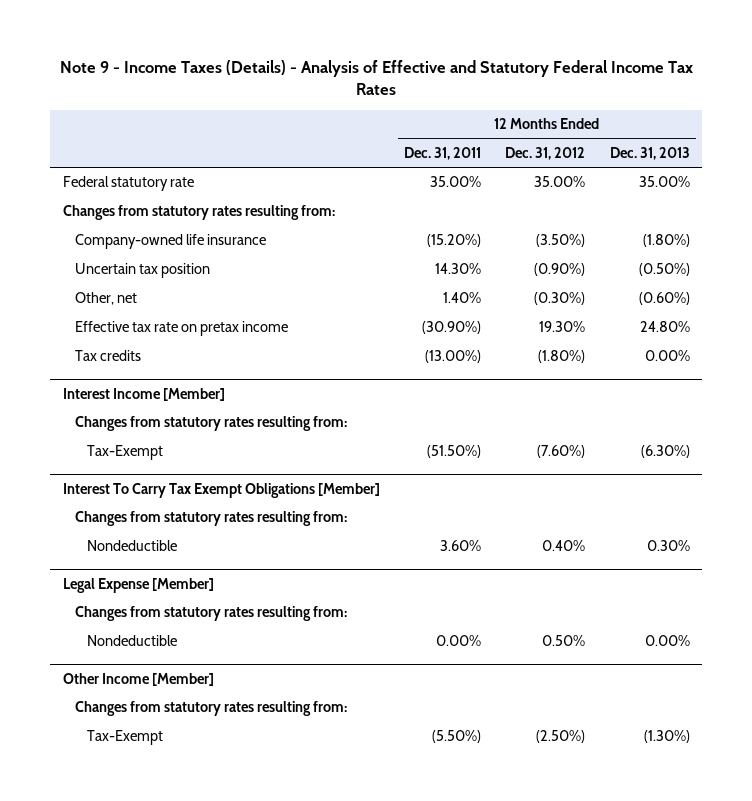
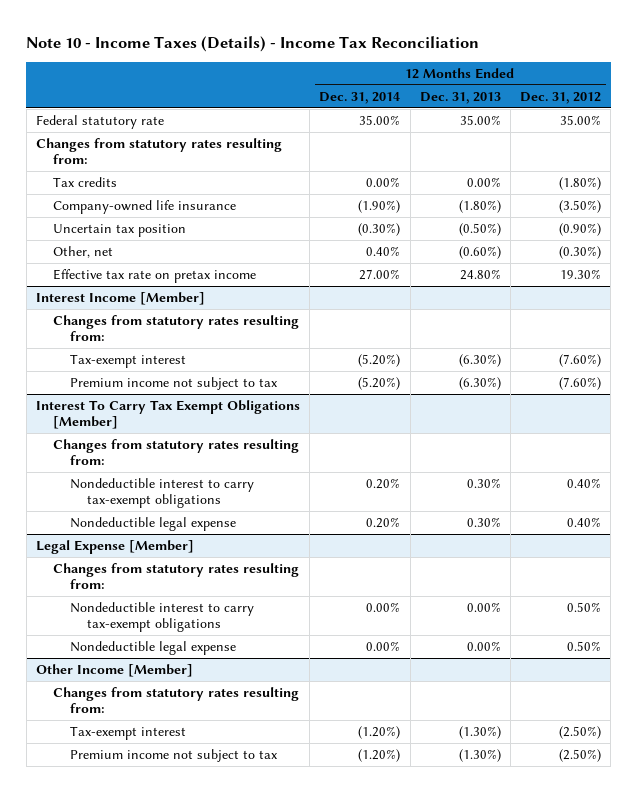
[60,59,694,96] Note 9 - Income Taxes (Details) - Analysis of Effective and Statutory Federal Income Tax Rates -> [26,36,480,53] Note 10 - Income Taxes (Details) - Income Tax Reconciliation
[403,147,481,161] Dec. 31, 2011 -> none
none -> [319,91,401,104] Dec. 31, 2014
[74,350,141,362] Tax credits -> [53,176,118,187] Tax credits
[87,445,164,461] Tax-Exempt -> [70,353,187,368] Tax-exempt interest
none -> [70,376,279,390] Premium income not subject to tax
[87,540,178,552] Nondeductible -> [70,477,255,509] Nondeductible interest to carry tax-exempt obligations
none -> [70,516,237,531] Nondeductible legal expense
[87,635,178,647] Nondeductible -> [70,601,255,633] Nondeductible interest to carry tax-exempt obligations
none -> [70,640,237,655] Nondeductible legal expense
[87,730,164,746] Tax-Exempt -> [70,725,187,740] Tax-exempt interest
none -> [70,748,279,762] Premium income not subject to tax

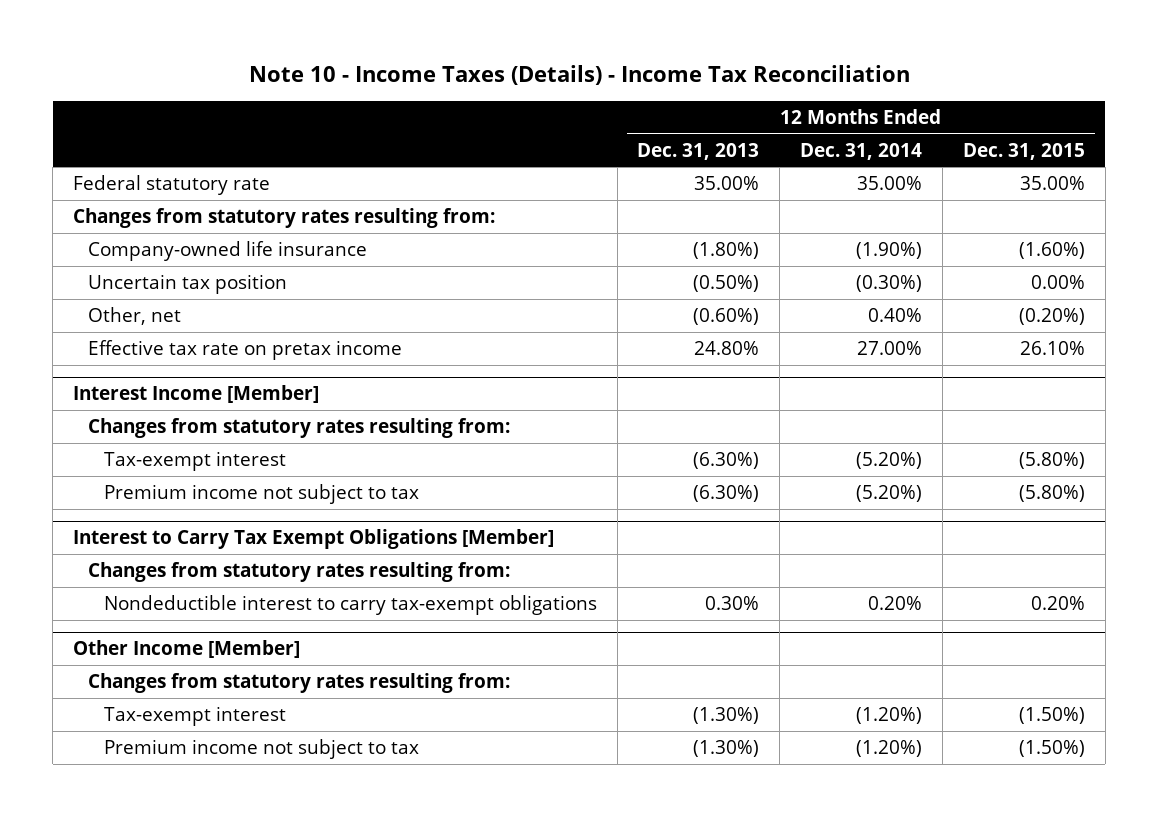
[520,91,602,104] Dec. 31, 2012 -> none
none -> [962,142,1085,160] Dec. 31, 2015
[53,176,118,187] Tax credits -> none
[36,399,301,430] Interest To Carry Tax Exempt Obligations [Member] -> [73,529,555,550] Interest to Carry Tax Exempt Obligations [Member]
[70,516,237,531] Nondeductible legal expense -> none
[36,539,195,554] Legal Expense [Member] -> none
[53,562,300,590] Changes from statutory rates resulting from: -> none
[70,601,255,633] Nondeductible interest to carry tax-exempt obligations -> none
[70,640,237,655] Nondeductible legal expense -> none

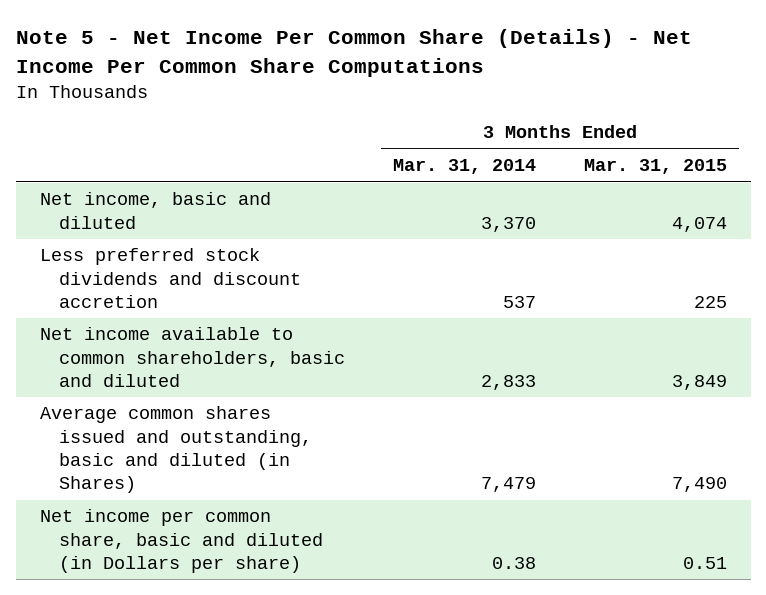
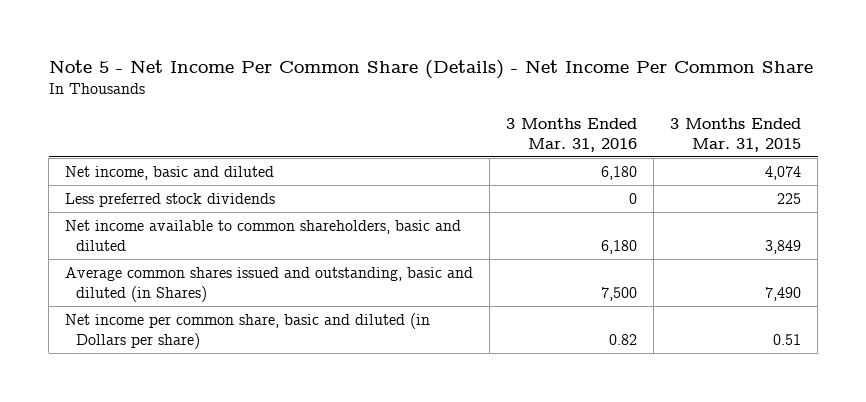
[15,29,692,77] Note 5 - Net Income Per Common Share (Details) - Net Income Per Common Share Computations -> [48,60,813,80] Note 5 - Net Income Per Common Share (Details) - Net Income Per Common Share
[393,159,537,175] Mar. 31, 2014 -> none
none -> [506,118,638,152] 3 Months Ended Mar. 31, 2016
[39,248,302,309] Less preferred stock dividends and discount accretion -> [65,192,276,207] Less preferred stock dividends

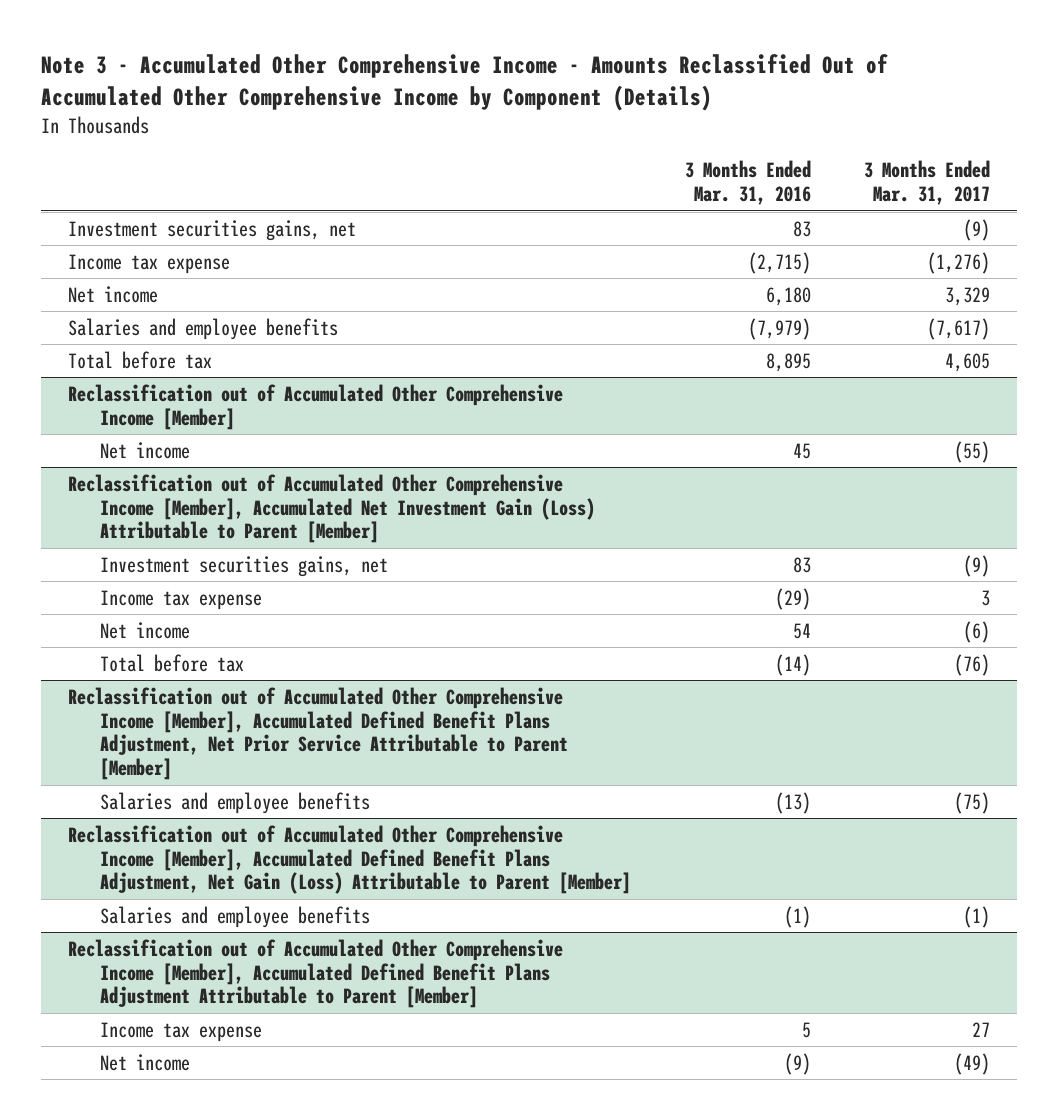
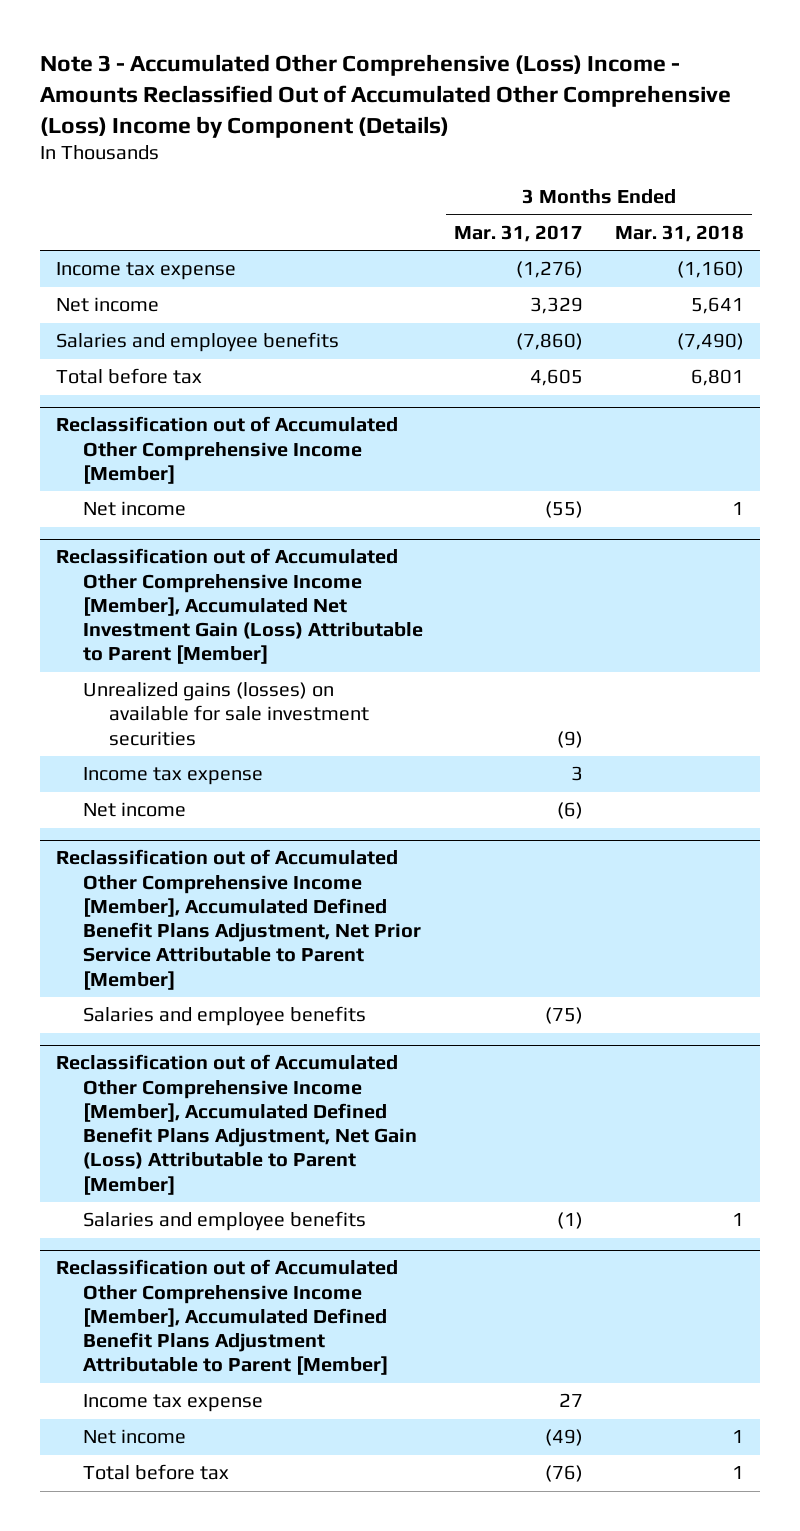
[41,54,889,112] Note 3 - Accumulated Other Comprehensive Income - Amounts Reclassified Out of Accumulated Other Comprehensive Income by Component (Details) -> [40,53,732,138] Note 3 - Accumulated Other Comprehensive (Loss) Income - Amounts Reclassified Out of Accumulated Other Comprehensive (Loss) Income by Component (Details)
[684,160,811,206] 3 Months Ended Mar. 31, 2016 -> none
none -> [614,224,744,242] Mar. 31, 2018
[68,219,357,241] Investment securities gains, net -> none
[927,317,991,340] (7,617) -> [516,333,584,351] (7,860)
[99,555,388,577] Investment securities gains, net -> none
none -> [82,682,370,746] Unrealized gains (losses) on available for sale investment securities
[99,653,244,672] Total before tax -> none
none -> [82,1464,229,1481] Total before tax

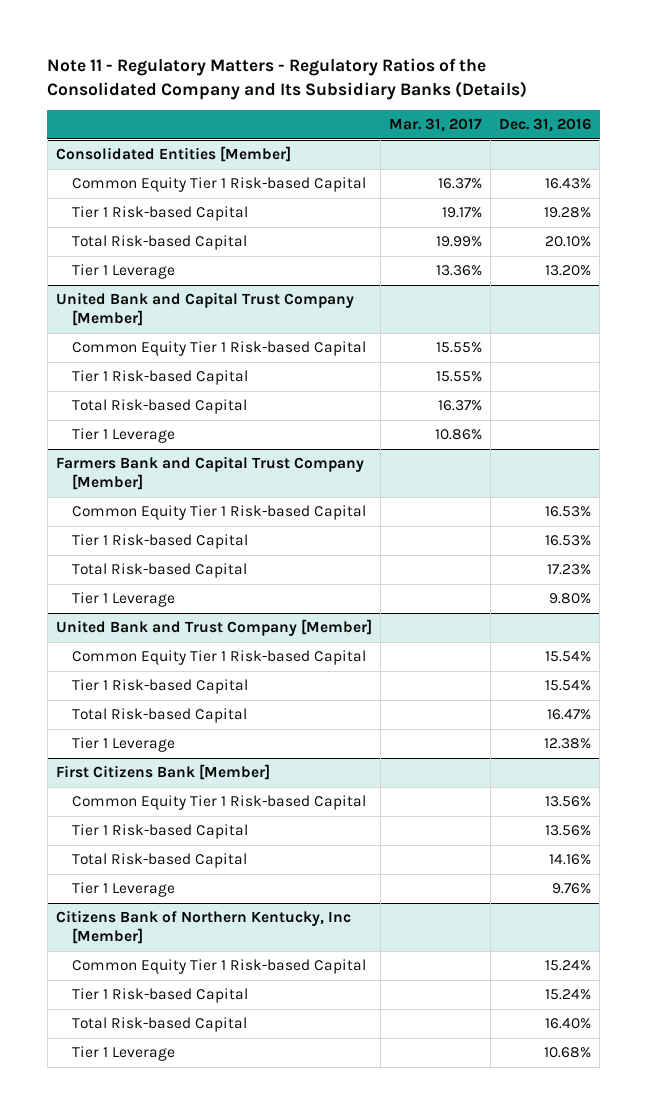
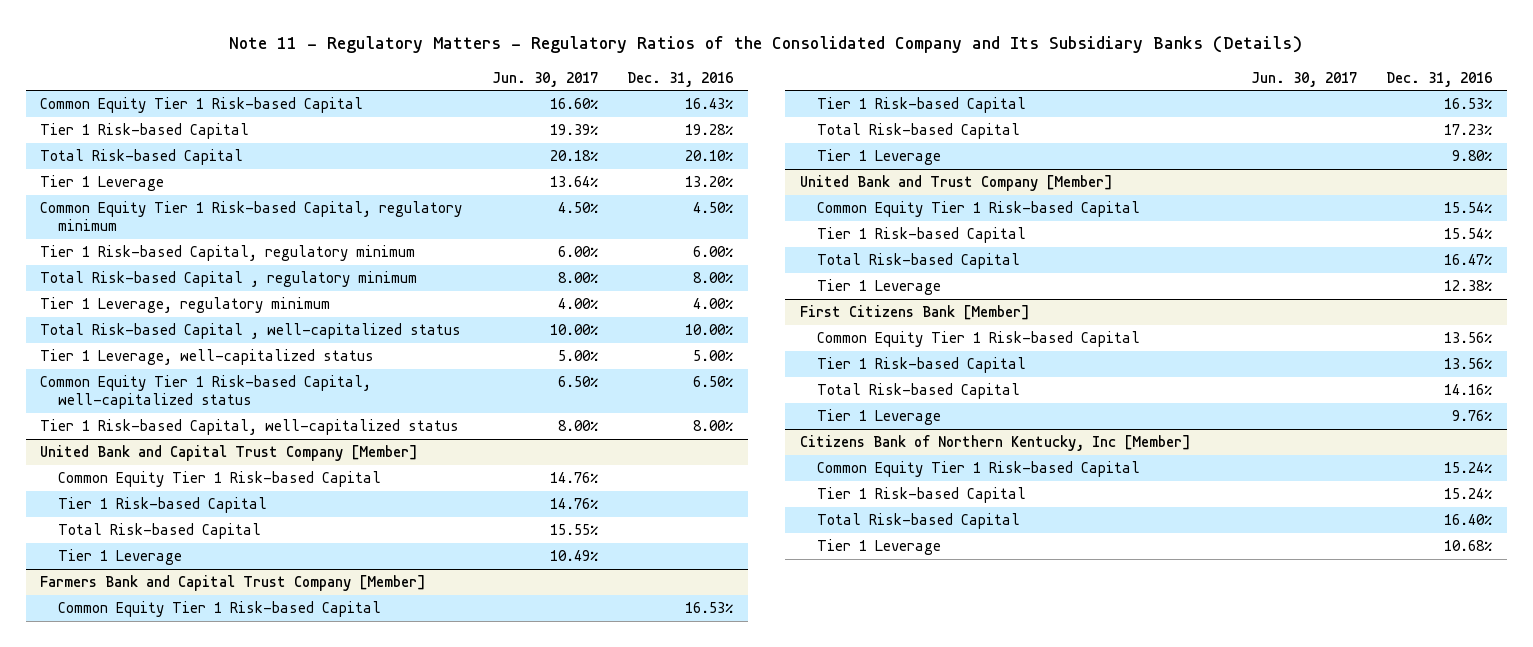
[388,118,482,133] Mar. 31, 2017 -> none
none -> [491,71,598,87] Jun. 30, 2017
[55,146,291,163] Consolidated Entities [Member] -> none
none -> [40,201,463,231] Common Equity Tier 1 Risk-based Capital, regulatory minimum
none -> [40,245,416,262] Tier 1 Risk-based Capital, regulatory minimum
none -> [40,271,418,288] Total Risk-based Capital , regulatory minimum
none -> [40,297,331,314] Tier 1 Leverage, regulatory minimum
none -> [40,323,462,340] Total Risk-based Capital , well-capitalized status
none -> [40,349,375,366] Tier 1 Leverage, well-capitalized status
none -> [40,375,372,409] Common Equity Tier 1 Risk-based Capital, well-capitalized status
none -> [40,419,460,436] Tier 1 Risk-based Capital, well-capitalized status

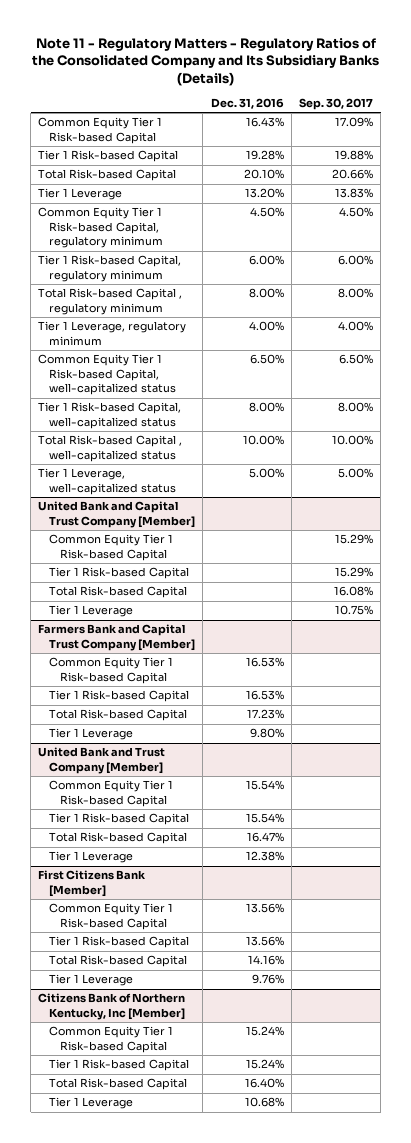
[491,71,598,87] Jun. 30, 2017 -> none
none -> [299,98,374,111] Sep. 30, 2017
[40,323,462,340] Total Risk-based Capital , well-capitalized status -> [38,435,183,462] Total Risk-based Capital , well-capitalized status
[40,349,375,366] Tier 1 Leverage, well-capitalized status -> [38,468,177,495] Tier 1 Leverage, well-capitalized status

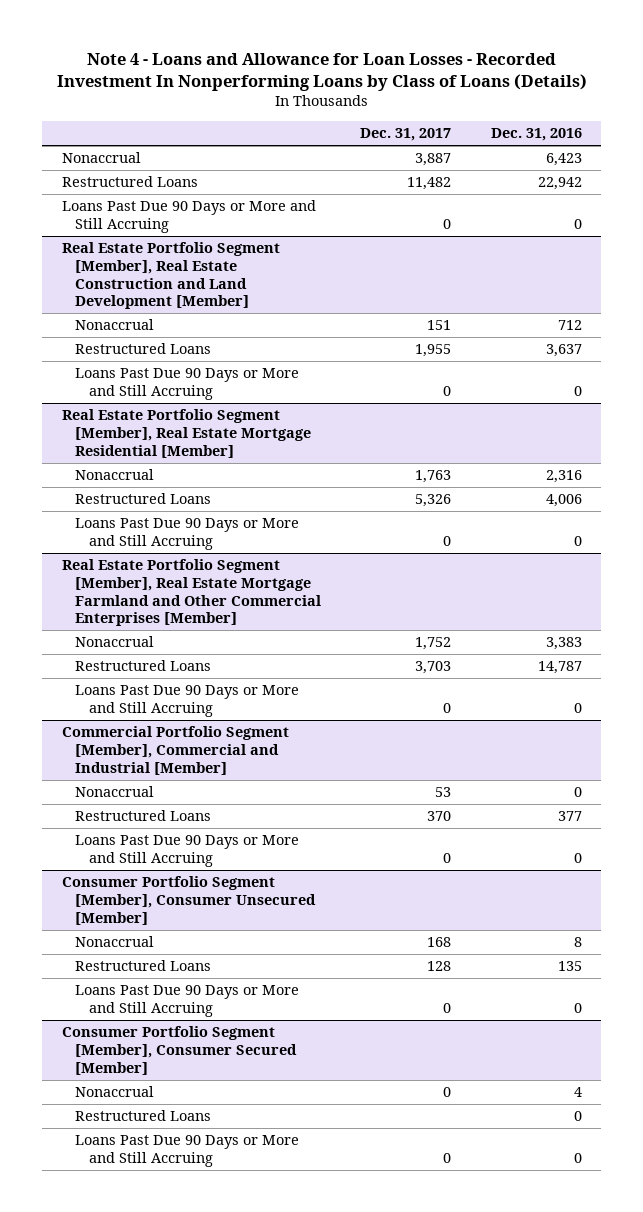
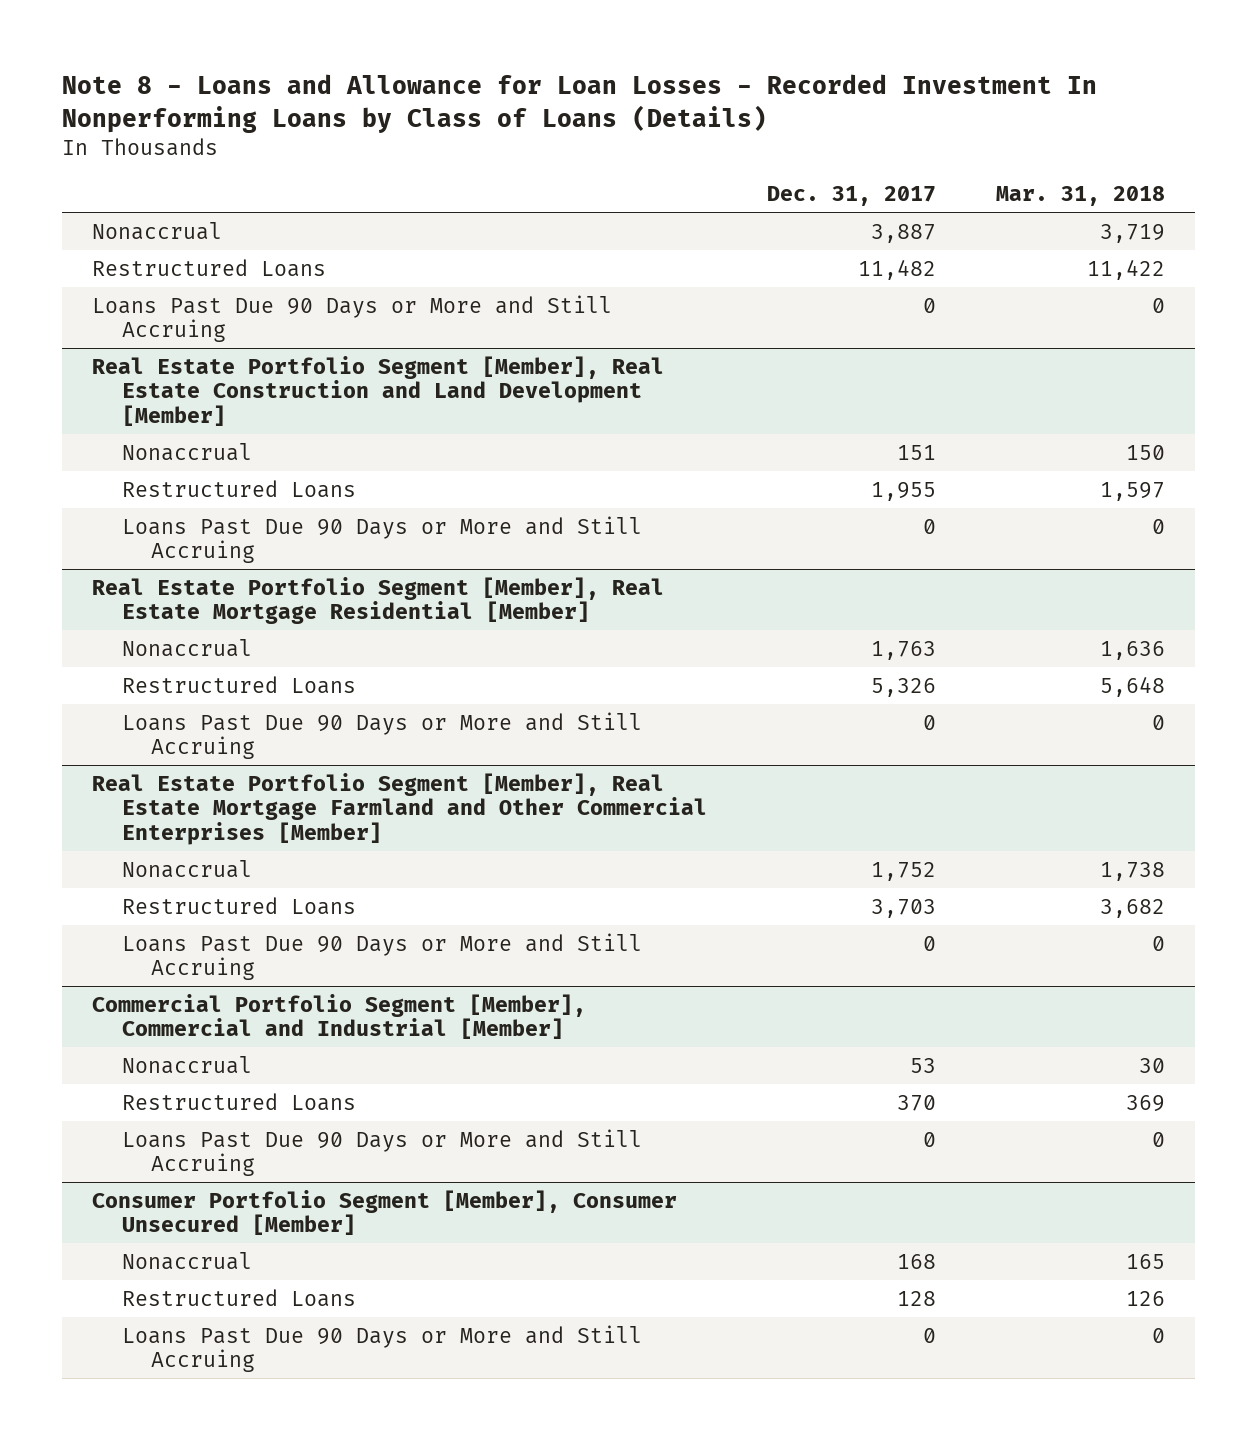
[56,52,587,91] Note 4 - Loans and Allowance for Loan Losses - Recorded Investment In Nonperforming Loans by Class of Loans (Details) -> [61,74,1097,133] Note 8 - Loans and Allowance for Loan Losses - Recorded Investment In Nonperforming Loans by Class of Loans (Details)
[490,128,582,142] Dec. 31, 2016 -> none
none -> [995,186,1165,207] Mar. 31, 2018
[61,1026,298,1075] Consumer Portfolio Segment [Member], Consumer Secured [Member] -> none
[75,1086,155,1098] Nonaccrual -> none
[75,1110,212,1122] Restructured Loans -> none
[75,1135,300,1168] Loans Past Due 90 Days or More and Still Accruing -> none

